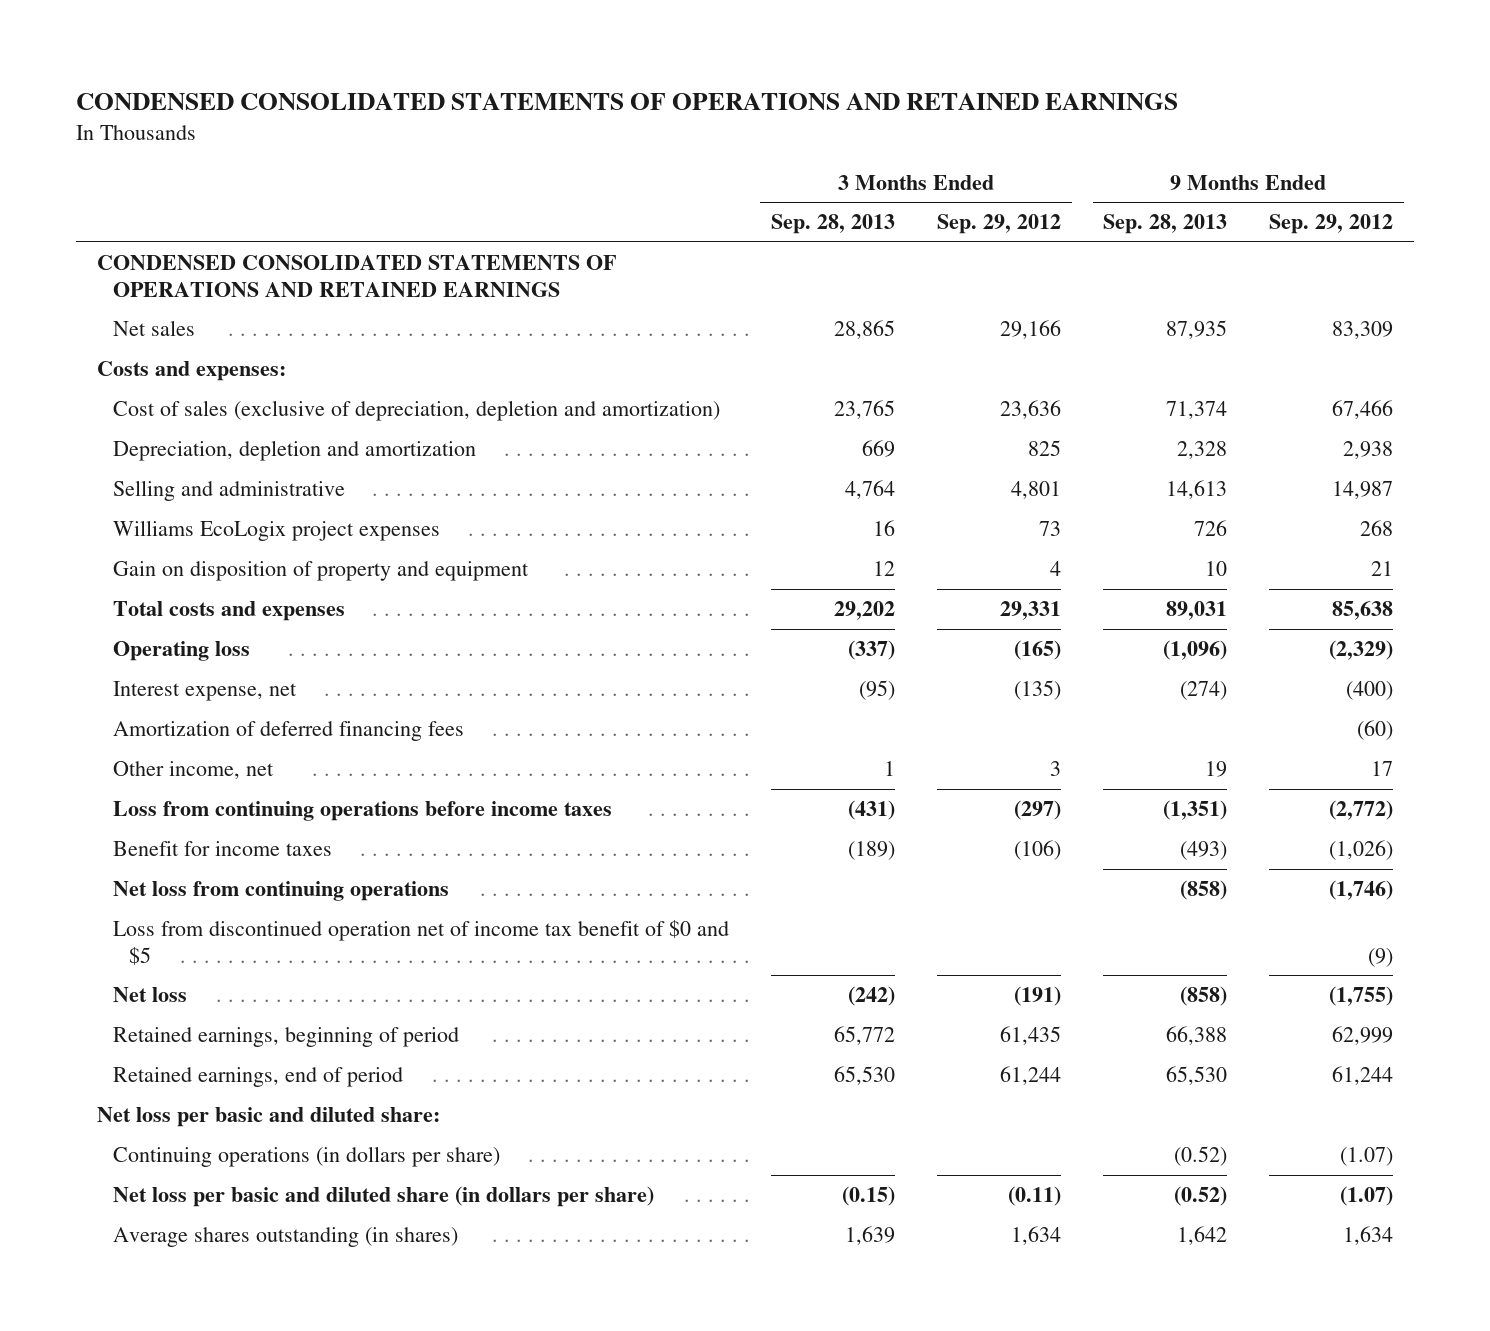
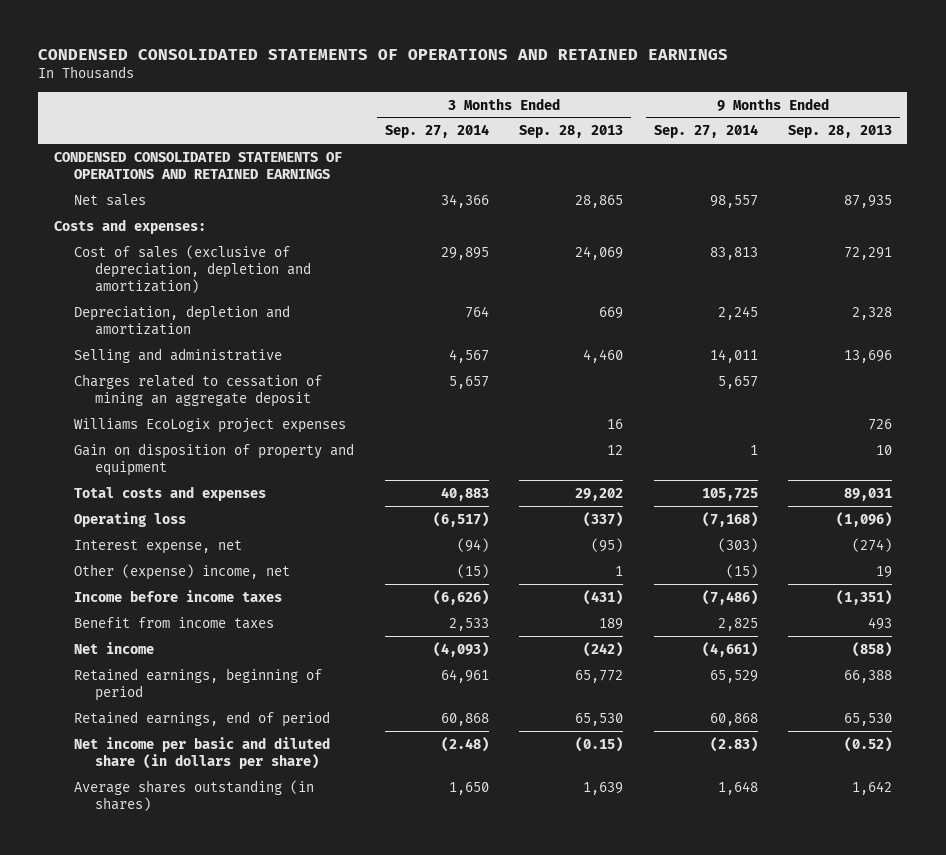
[937,214,1062,235] Sep. 29, 2012 -> none
[1269,214,1394,235] Sep. 29, 2012 -> none
none -> [384,124,489,139] Sep. 27, 2014
none -> [653,124,758,139] Sep. 27, 2014
[834,400,896,420] 23,765 -> [575,245,624,260] 24,069
[1166,401,1228,420] 71,374 -> [843,246,892,260] 72,291
[845,480,896,500] 4,764 -> [583,348,624,363] 4,460
[1166,480,1228,500] 14,613 -> [843,349,892,363] 13,696
none -> [74,373,323,407] Charges related to cessation of mining an aggregate deposit
[112,721,464,742] Amortization of deferred financing fees -> none
[112,881,449,902] Net loss from continuing operations -> none
[112,920,729,965] Loss from discontinued operation net of income tax benefit of $0 and $5 -> none
[112,761,274,780] Other income, net -> [74,563,291,580] Other (expense) income, net
[112,801,612,822] Loss from continuing operations before income taxes -> [74,589,283,602] Income before income taxes
[112,841,332,857] Benefit for income taxes -> [74,616,275,629] Benefit from income taxes
[848,841,896,861] (189) -> [599,617,624,630] 189
[1180,841,1228,861] (493) -> [867,616,892,630] 493
[112,987,187,1003] Net loss -> [74,641,155,654] Net income
[96,1107,440,1128] Net loss per basic and diluted share: -> none
[112,1146,500,1168] Continuing operations (in dollars per share) -> none
[112,1186,654,1208] Net loss per basic and diluted share (in dollars per share) -> [74,736,331,769] Net income per basic and diluted share (in dollars per share)

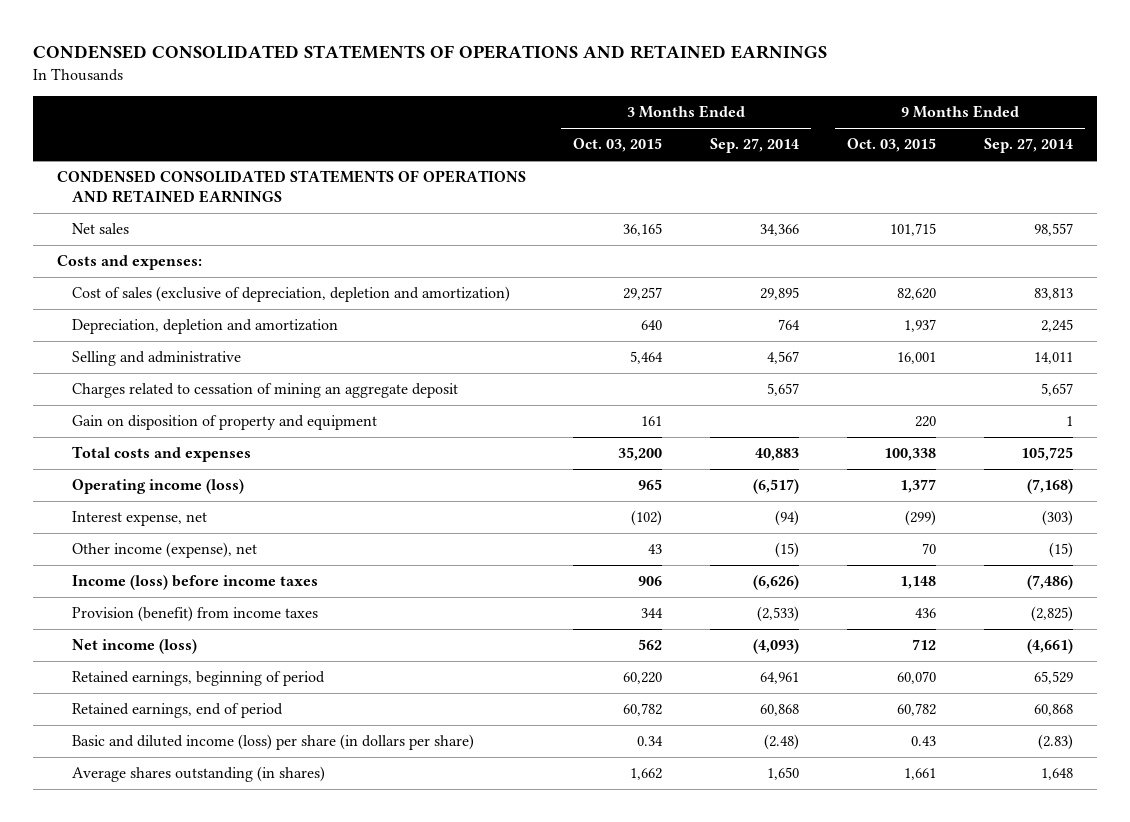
[519,125,624,139] Sep. 28, 2013 -> none
[787,125,892,139] Sep. 28, 2013 -> none
none -> [573,138,663,153] Oct. 03, 2015
none -> [847,138,937,153] Oct. 03, 2015
[74,417,347,433] Williams EcoLogix project expenses -> none
[74,511,187,527] Operating loss -> [72,479,245,495] Operating income (loss)
[74,563,291,580] Other (expense) income, net -> [72,542,258,559] Other income (expense), net
[74,589,283,602] Income before income taxes -> [72,575,319,591] Income (loss) before income taxes
[74,616,275,629] Benefit from income taxes -> [72,606,319,623] Provision (benefit) from income taxes
[448,617,489,631] 2,533 -> [757,606,800,623] (2,533)
[717,617,758,631] 2,825 -> [1031,606,1074,623] (2,825)
[74,641,155,654] Net income -> [72,639,198,655] Net income (loss)
[74,736,331,769] Net income per basic and diluted share (in dollars per share) -> [72,734,475,751] Basic and diluted income (loss) per share (in dollars per share)

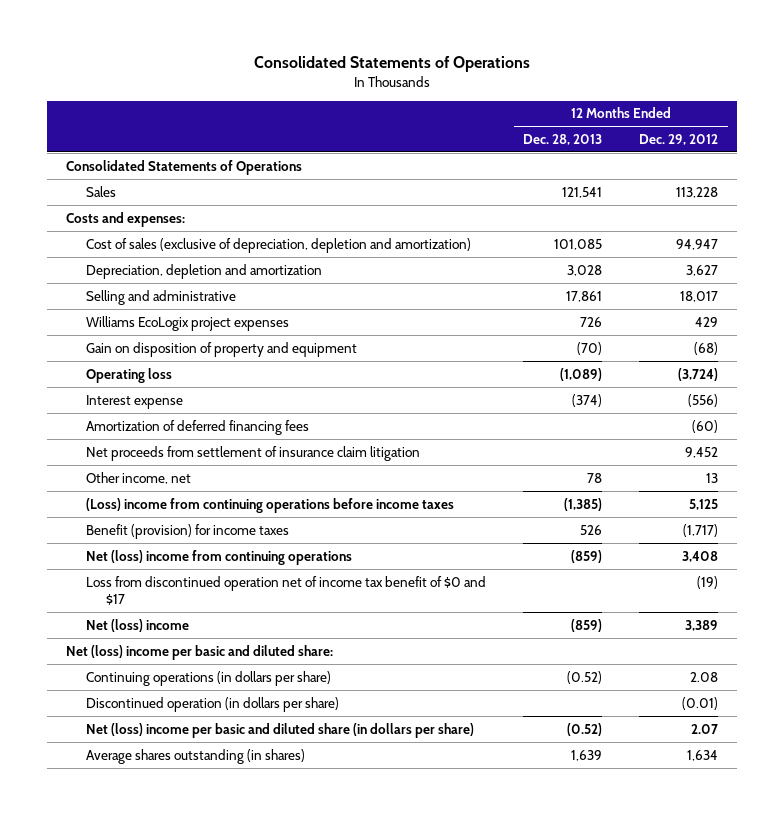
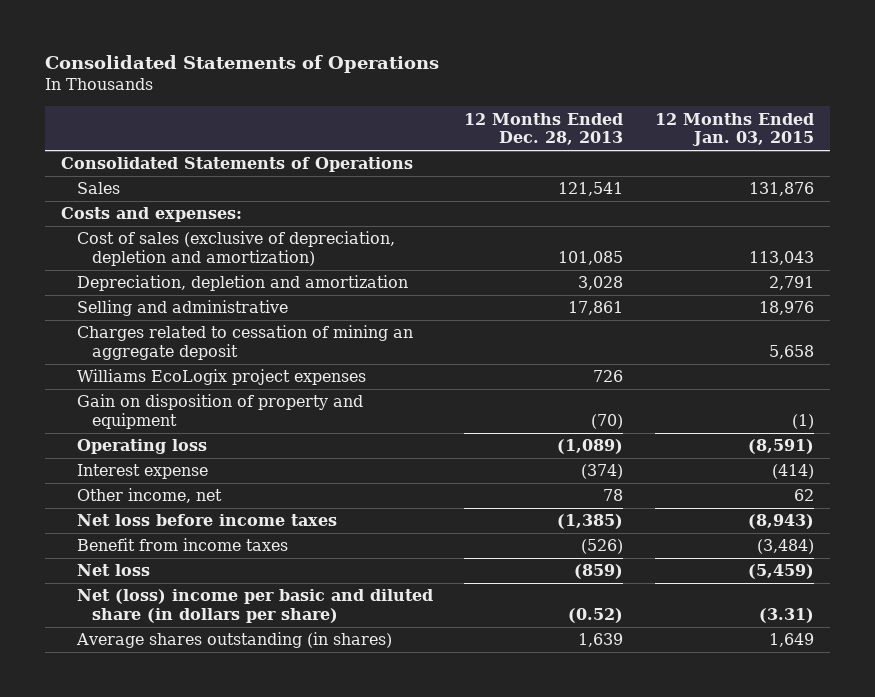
[639,133,719,145] Dec. 29, 2012 -> none
none -> [655,112,815,147] 12 Months Ended Jan. 03, 2015
none -> [76,325,413,361] Charges related to cessation of mining an aggregate deposit
[85,419,309,435] Amortization of deferred financing fees -> none
[85,445,420,461] Net proceeds from settlement of insurance claim litigation -> none
[85,549,352,565] Net (loss) income from continuing operations -> none
[85,575,486,606] Loss from discontinued operation net of income tax benefit of $0 and $17 -> none
[65,644,333,660] Net (loss) income per basic and diluted share: -> none
[85,670,331,686] Continuing operations (in dollars per share) -> none
[85,696,339,712] Discontinued operation (in dollars per share) -> none
[85,497,454,513] (Loss) income from continuing operations before income taxes -> [76,514,337,527] Net loss before income taxes
[85,523,289,539] Benefit (provision) for income taxes -> [76,538,288,552] Benefit from income taxes
[579,524,602,535] 526 -> [581,539,624,555] (526)
[85,618,189,632] Net (loss) income -> [76,564,150,577] Net loss

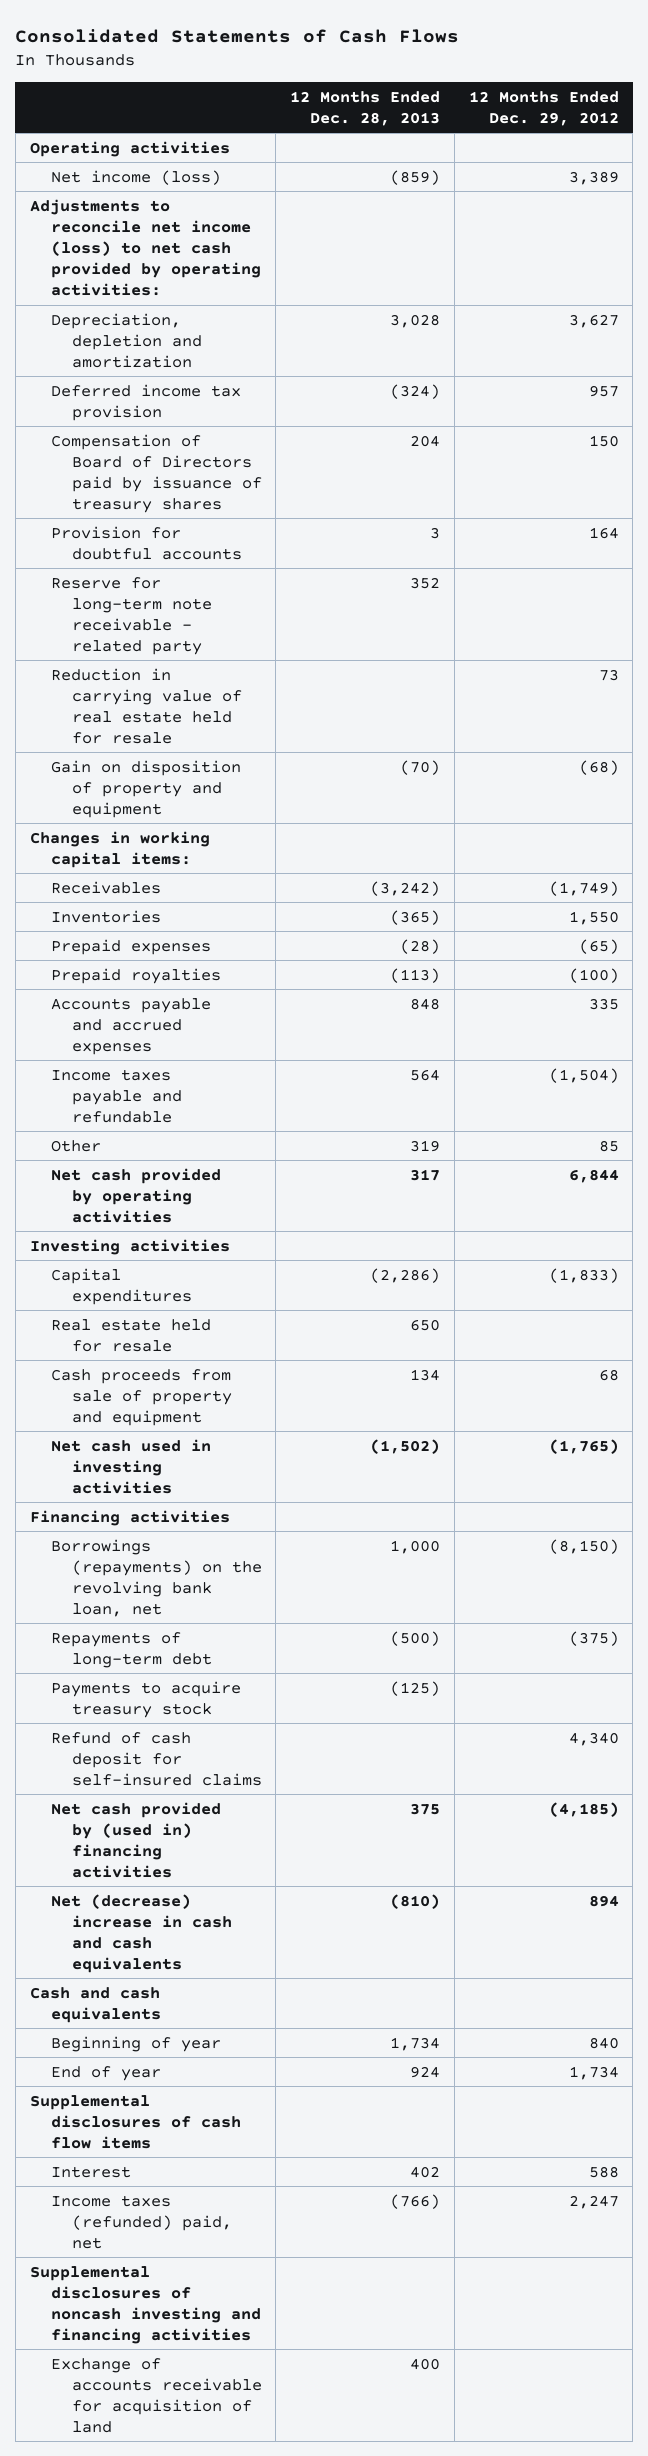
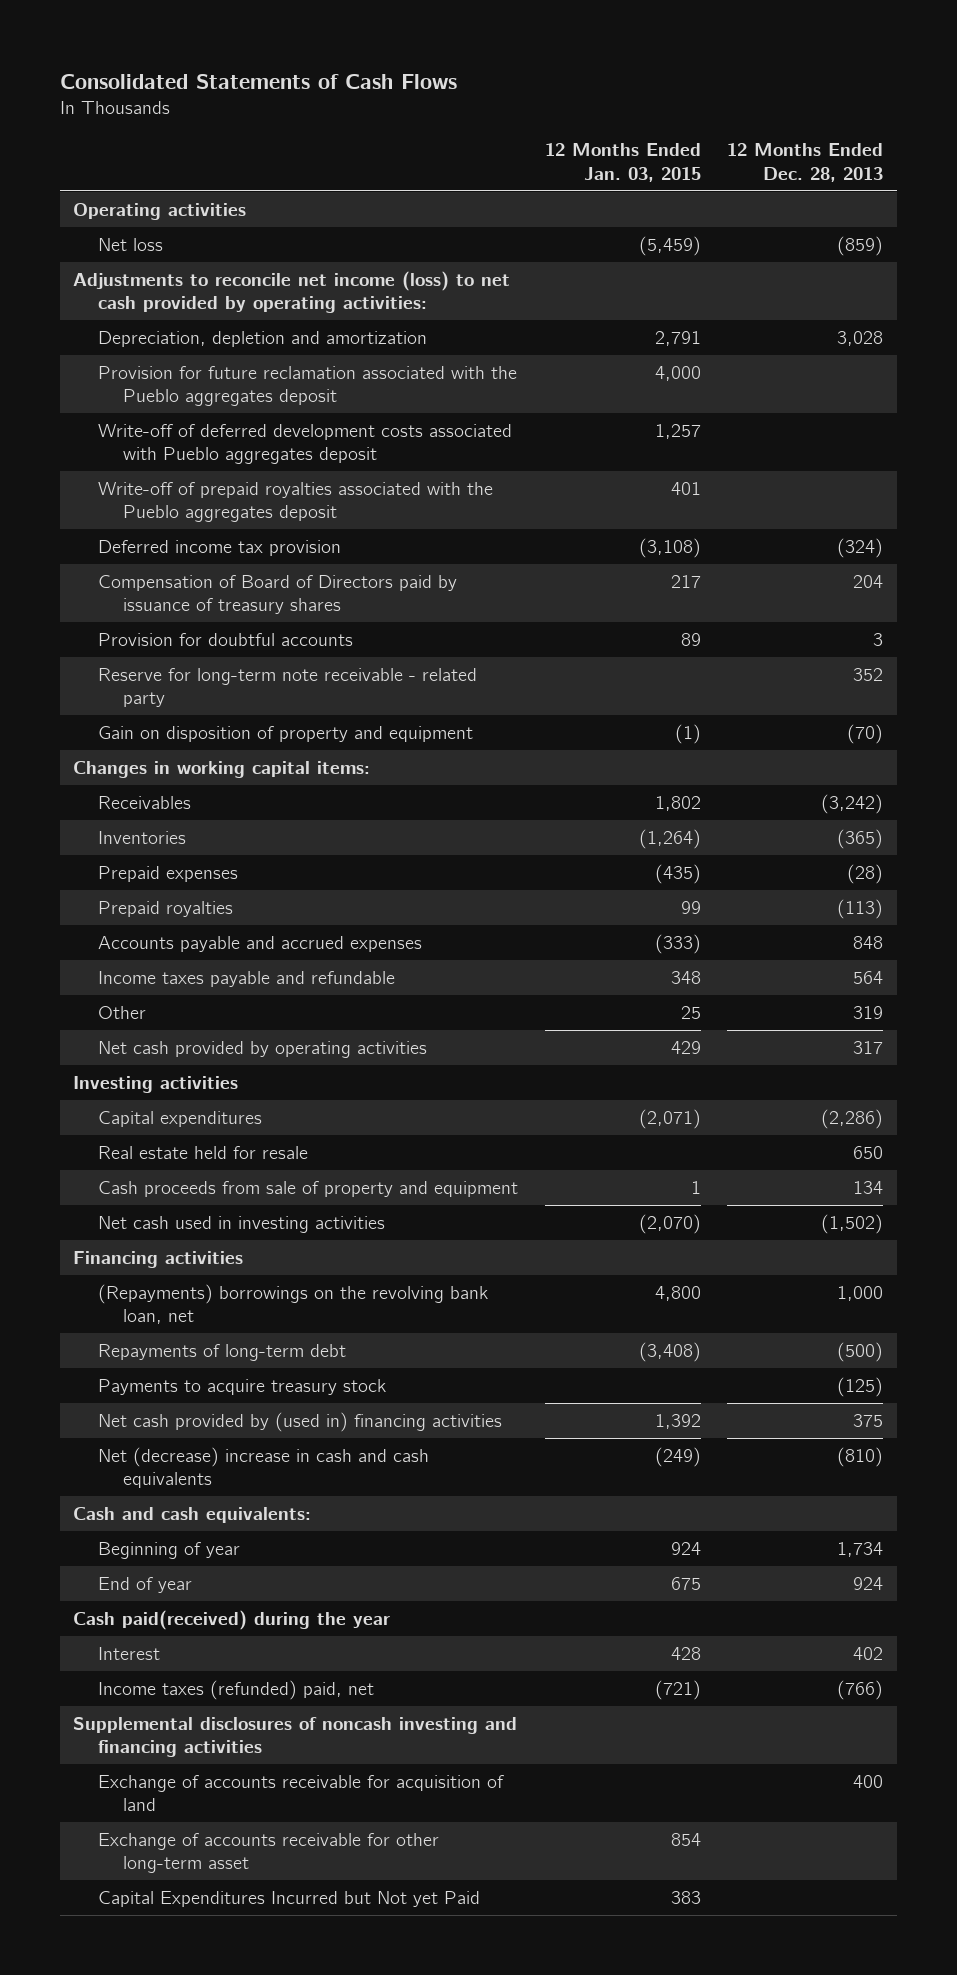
[468,90,619,126] 12 Months Ended Dec. 29, 2012 -> none
none -> [544,143,701,182] 12 Months Ended Jan. 03, 2015
[50,169,221,185] Net income (loss) -> [98,237,164,251] Net loss
none -> [98,365,518,407] Provision for future reclamation associated with the Pueblo aggregates deposit
none -> [98,423,513,465] Write-off of deferred development costs associated with Pueblo aggregates deposit
none -> [98,481,494,523] Write-off of prepaid royalties associated with the Pueblo aggregates deposit
[50,667,242,744] Reduction in carrying value of real estate held for resale -> none
[50,1538,262,1617] Borrowings (repayments) on the revolving bank loan, net -> [98,1283,489,1325] (Repayments) borrowings on the revolving bank loan, net
[50,1731,262,1786] Refund of cash deposit for self-insured claims -> none
[29,1986,161,2023] Cash and cash equivalents -> [73,1506,312,1523] Cash and cash equivalents:
[29,2094,241,2149] Supplemental disclosures of cash flow items -> none
none -> [73,1609,391,1630] Cash paid(received) during the year
none -> [98,1832,440,1874] Exchange of accounts receivable for other long-term asset
none -> [98,1890,481,1907] Capital Expenditures Incurred but Not yet Paid

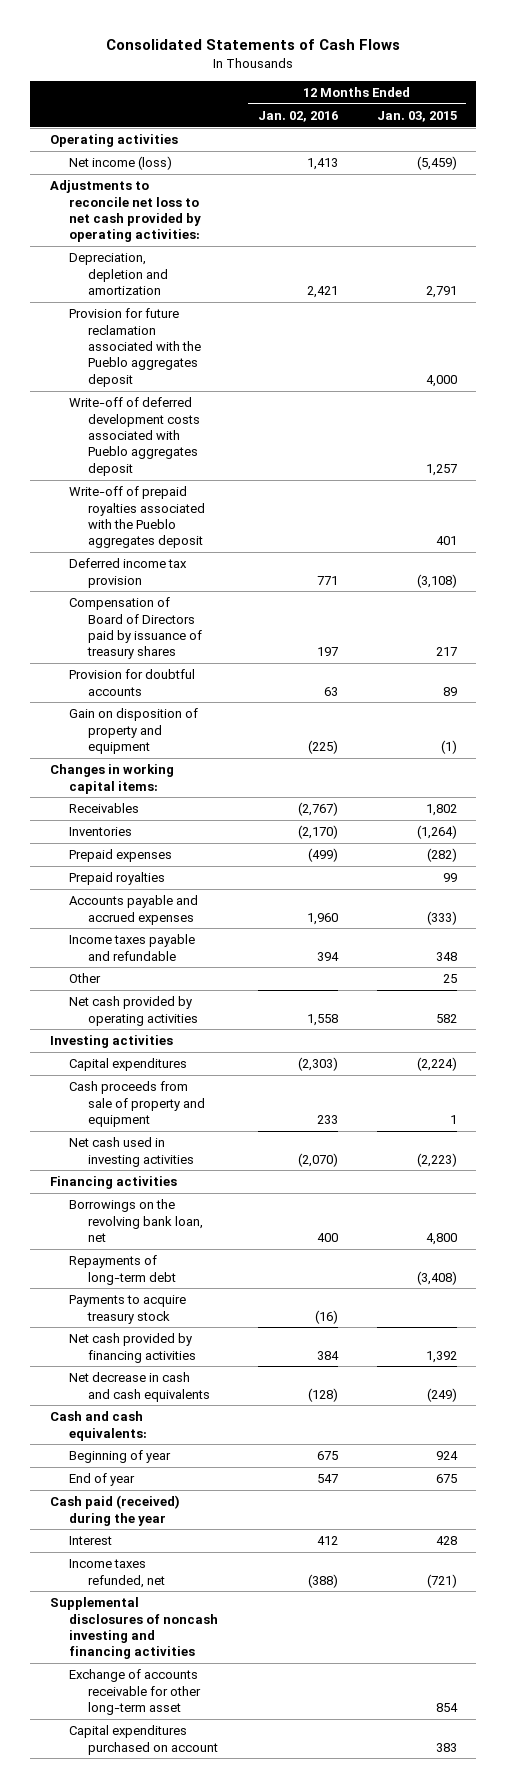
[727,143,884,182] 12 Months Ended Dec. 28, 2013 -> none
none -> [257,110,338,122] Jan. 02, 2016
[98,237,164,251] Net loss -> [69,156,173,171] Net income (loss)
[73,270,511,314] Adjustments to reconcile net income (loss) to net cash provided by operating activities: -> [49,180,202,243] Adjustments to reconcile net loss to net cash provided by operating activities:
[98,667,478,708] Reserve for long-term note receivable - related party -> none
[654,863,701,884] (435) -> [426,848,457,863] (282)
[670,1040,701,1054] 429 -> [435,1013,457,1023] 582
[98,1145,309,1159] Real estate held for resale -> none
[638,1108,701,1129] (2,071) -> [416,1057,457,1072] (2,224)
[638,1213,701,1234] (2,070) -> [416,1152,457,1167] (2,223)
[98,1283,489,1325] (Repayments) borrowings on the revolving bank loan, net -> [69,1199,204,1242] Borrowings on the revolving bank loan, net
[98,1411,503,1432] Net cash provided by (used in) financing activities -> [69,1333,197,1363] Net cash provided by financing activities
[98,1446,430,1489] Net (decrease) increase in cash and cash equivalents -> [69,1372,211,1402] Net decrease in cash and cash equivalents
[73,1609,391,1630] Cash paid(received) during the year -> [49,1495,180,1526] Cash paid (received) during the year
[98,1679,375,1700] Income taxes (refunded) paid, net -> [69,1559,166,1588] Income taxes refunded, net
[98,1774,505,1812] Exchange of accounts receivable for acquisition of land -> none
[98,1890,481,1907] Capital Expenditures Incurred but Not yet Paid -> [69,1725,219,1755] Capital expenditures purchased on account

